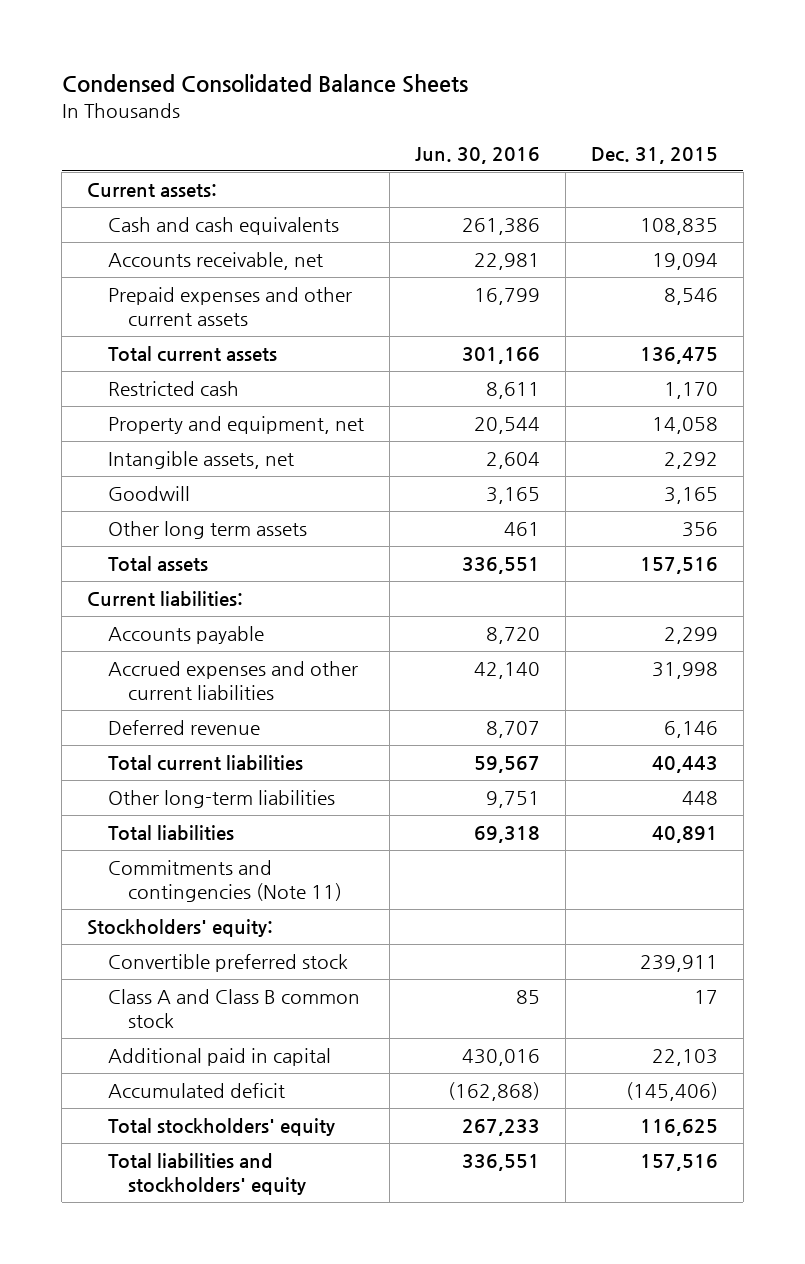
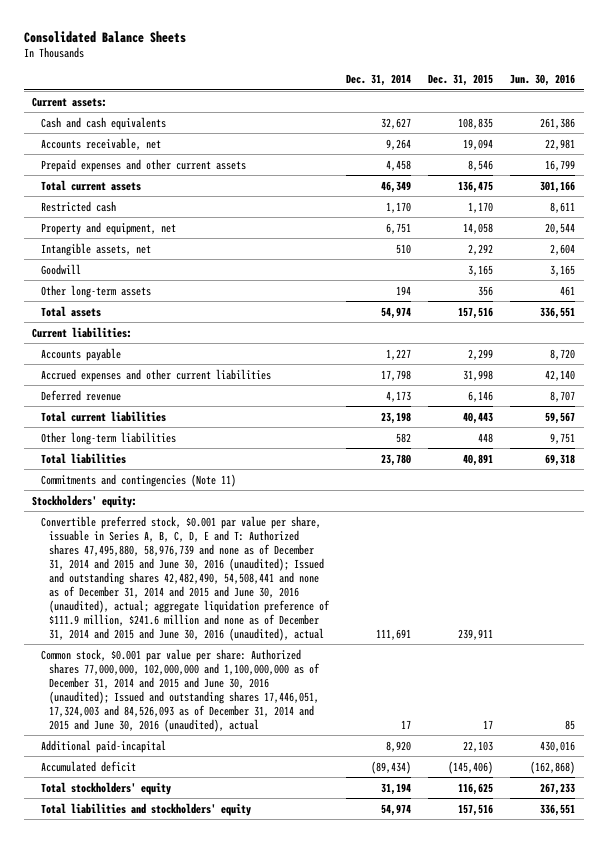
[61,74,468,94] Condensed Consolidated Balance Sheets -> [23,30,186,43] Consolidated Balance Sheets
none -> [346,74,412,87] Dec. 31, 2014
[107,520,307,539] Other long term assets -> [40,284,151,298] Other long-term assets
[107,953,348,972] Convertible preferred stock -> [40,515,331,641] Convertible preferred stock, $0.001 par value per share, issuable in Series A, B, C, D, E and T: Authorized shares 47,495,880, 58,976,739 and none as of December 31, 2014 and 2015 and June 30, 2016 (unaudited); Issued and outstanding shares 42,482,490, 54,508,441 and none as of December 31, 2014 and 2015 and June 30, 2016 (unaudited), actual; aggregate liquidation preference of $111.9 million, $241.6 million and none as of December 31, 2014 and 2015 and June 30, 2016 (unaudited), actual
[107,988,360,1029] Class A and Class B common stock -> [40,648,321,732] Common stock, $0.001 par value per share: Authorized shares 77,000,000, 102,000,000 and 1,100,000,000 as of December 31, 2014 and 2015 and June 30, 2016 (unaudited); Issued and outstanding shares 17,446,051, 17,324,003 and 84,526,093 as of December 31, 2014 and 2015 and June 30, 2016 (unaudited), actual
[107,1047,331,1066] Additional paid in capital -> [40,739,166,753] Additional paid-incapital

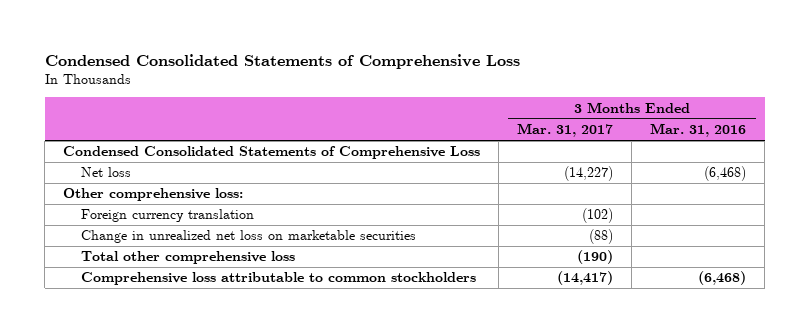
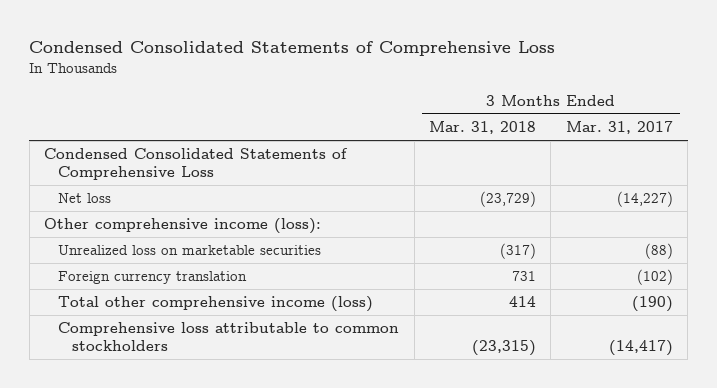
[650,123,747,138] Mar. 31, 2016 -> none
none -> [428,121,536,135] Mar. 31, 2018
[63,188,244,202] Other comprehensive loss: -> [44,218,322,235] Other comprehensive income (loss):
none -> [58,245,322,256] Unrealized loss on marketable securities
[80,230,416,244] Change in unrealized net loss on marketable securities -> none
[80,251,295,265] Total other comprehensive loss -> [58,296,374,313] Total other comprehensive income (loss)

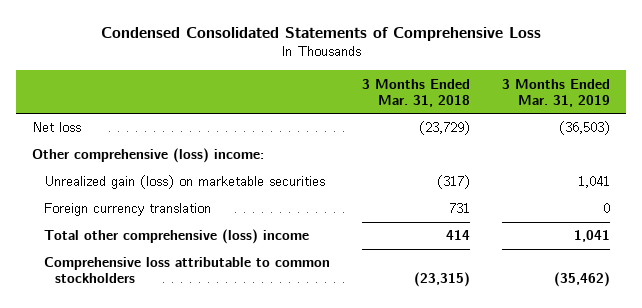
[565,121,673,135] Mar. 31, 2017 -> none
none -> [502,78,611,107] 3 Months Ended Mar. 31, 2019
[44,148,349,180] Condensed Consolidated Statements of Comprehensive Loss -> none
[44,218,322,235] Other comprehensive income (loss): -> [32,148,265,164] Other comprehensive (loss) income:
[58,245,322,256] Unrealized loss on marketable securities -> [43,175,325,190] Unrealized gain (loss) on marketable securities
[58,296,374,313] Total other comprehensive income (loss) -> [43,229,309,245] Total other comprehensive (loss) income

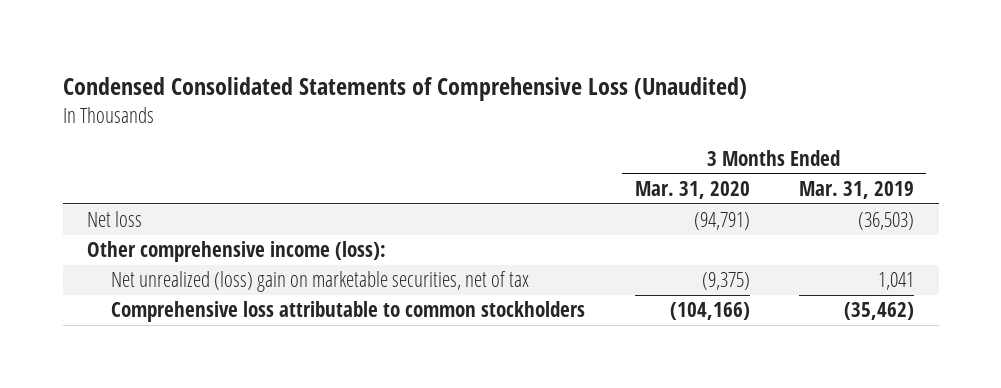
[101,26,542,41] Condensed Consolidated Statements of Comprehensive Loss -> [62,76,747,101] Condensed Consolidated Statements of Comprehensive Loss (Unaudited)
[361,78,470,107] 3 Months Ended Mar. 31, 2018 -> none
none -> [634,180,750,199] Mar. 31, 2020
[43,203,211,217] Foreign currency translation -> none
[43,229,309,245] Total other comprehensive (loss) income -> none
[32,148,265,164] Other comprehensive (loss) income: -> [87,241,387,263] Other comprehensive income (loss):
[43,175,325,190] Unrealized gain (loss) on marketable securities -> [111,271,530,293] Net unrealized (loss) gain on marketable securities, net of tax

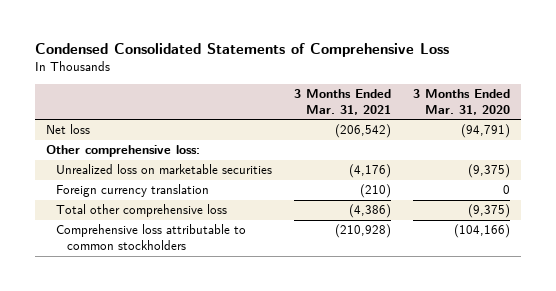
[62,76,747,101] Condensed Consolidated Statements of Comprehensive Loss (Unaudited) -> [35,43,450,58] Condensed Consolidated Statements of Comprehensive Loss
[799,180,915,199] Mar. 31, 2019 -> none
none -> [294,89,392,115] 3 Months Ended Mar. 31, 2021
[87,241,387,263] Other comprehensive income (loss): -> [46,145,201,158] Other comprehensive loss:
[111,271,530,293] Net unrealized (loss) gain on marketable securities, net of tax -> [56,164,273,175] Unrealized loss on marketable securities
none -> [56,184,210,198] Foreign currency translation
none -> [56,204,228,218] Total other comprehensive loss

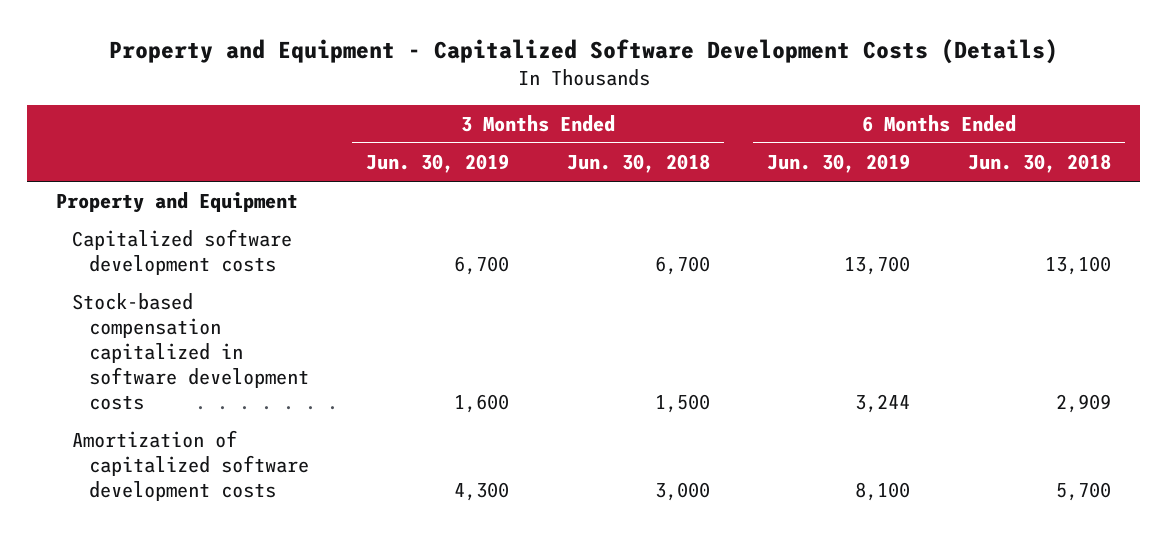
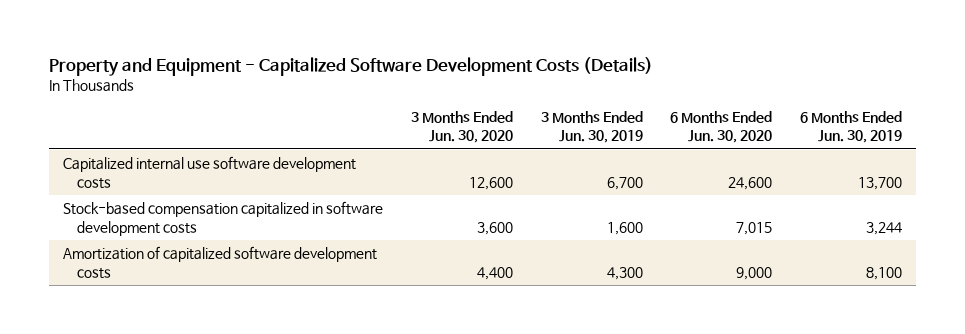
[566,153,710,173] Jun. 30, 2018 -> none
[967,153,1111,173] Jun. 30, 2018 -> none
none -> [410,111,513,144] 3 Months Ended Jun. 30, 2020
none -> [670,111,773,144] 6 Months Ended Jun. 30, 2020
[56,191,299,213] Property and Equipment -> none
[72,228,293,275] Capitalized software development costs -> [62,156,356,189] Capitalized internal use software development costs

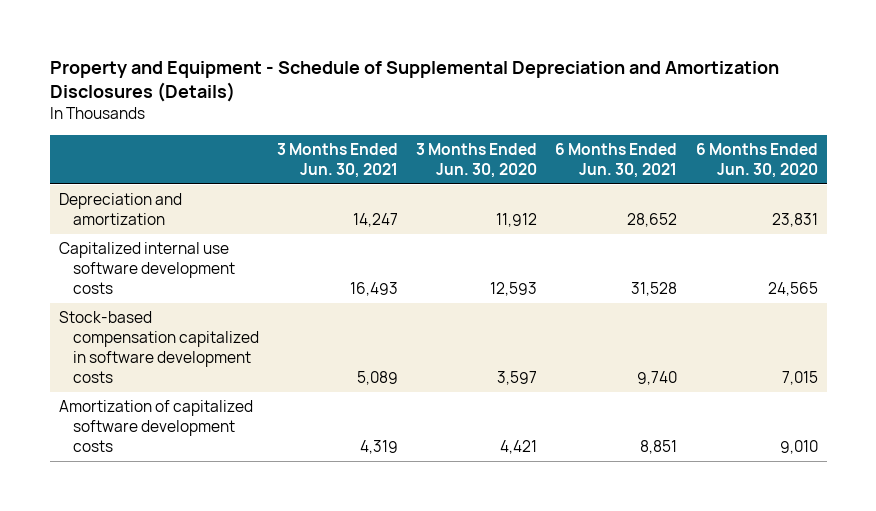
[48,56,653,76] Property and Equipment - Capitalized Software Development Costs (Details) -> [49,60,779,103] Property and Equipment - Schedule of Supplemental Depreciation and Amortization Disclosures (Details)
[540,111,643,144] 3 Months Ended Jun. 30, 2019 -> none
[800,111,903,144] 6 Months Ended Jun. 30, 2019 -> none
none -> [277,143,399,178] 3 Months Ended Jun. 30, 2021
none -> [555,143,678,178] 6 Months Ended Jun. 30, 2021
none -> [58,193,182,226] Depreciation and amortization
[468,176,513,190] 12,600 -> [490,282,538,297] 12,593
[728,176,773,190] 24,600 -> [767,282,818,297] 24,565
[476,221,513,235] 3,600 -> [497,371,538,386] 3,597
[476,266,513,280] 4,400 -> [500,440,538,455] 4,421
[736,266,773,280] 9,000 -> [779,440,818,455] 9,010

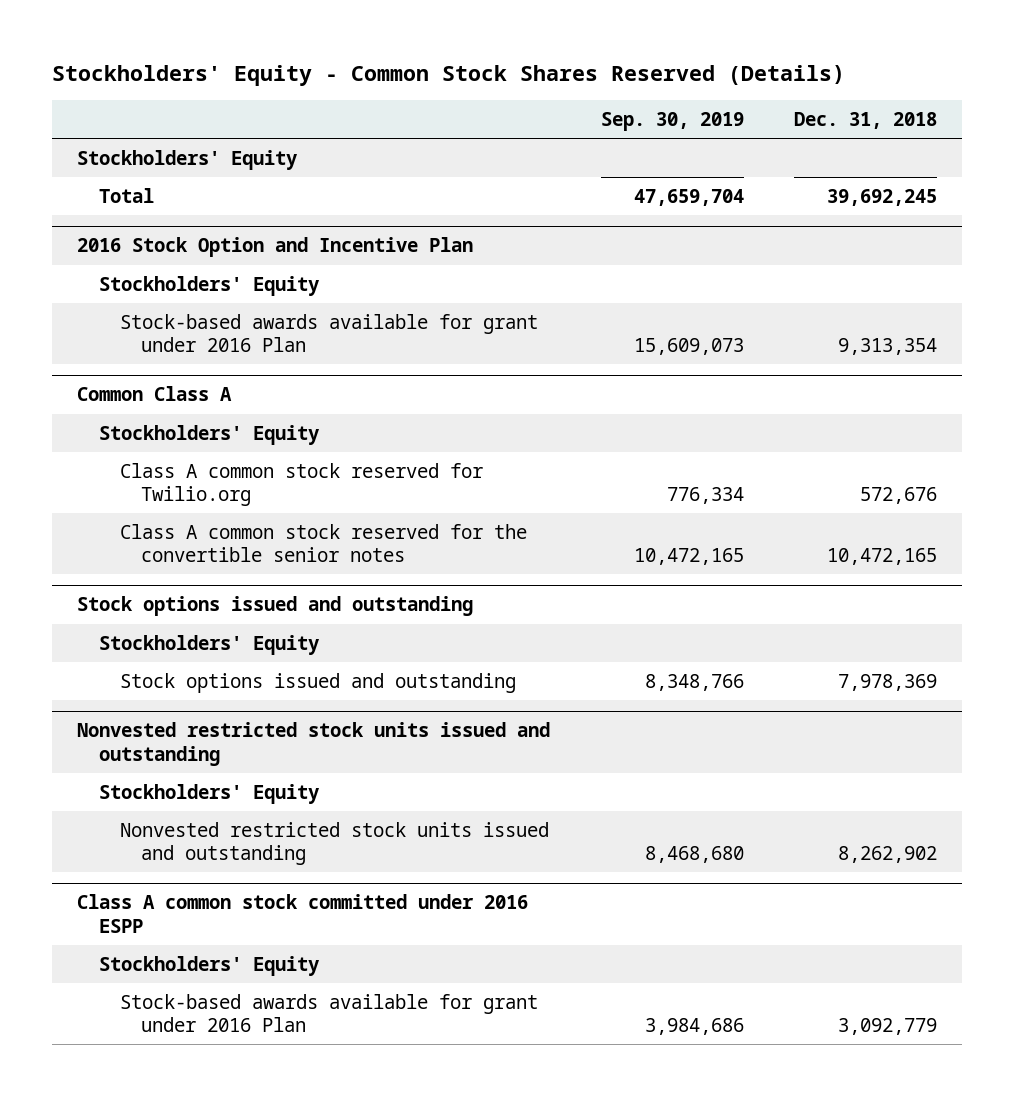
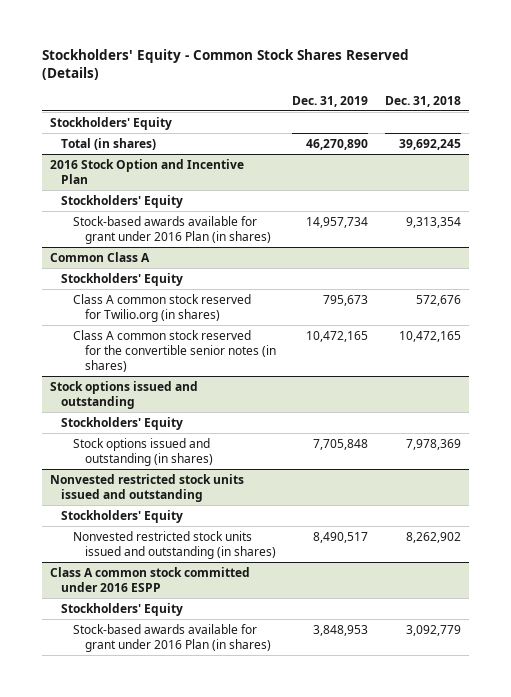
[600,111,744,131] Sep. 30, 2019 -> none
none -> [292,95,369,107] Dec. 31, 2019
[98,187,154,203] Total -> [61,137,157,150] Total (in shares)
[119,313,538,353] Stock-based awards available for grant under 2016 Plan -> [73,215,271,244] Stock-based awards available for grant under 2016 Plan (in shares)
[119,462,483,507] Class A common stock reserved for Twilio.org -> [73,293,252,322] Class A common stock reserved for Twilio.org (in shares)
[119,523,527,563] Class A common stock reserved for the convertible senior notes -> [73,329,276,373] Class A common stock reserved for the convertible senior notes (in shares)
[119,672,516,693] Stock options issued and outstanding -> [73,437,213,466] Stock options issued and outstanding (in shares)
[119,821,549,866] Nonvested restricted stock units issued and outstanding -> [73,530,276,559] Nonvested restricted stock units issued and outstanding (in shares)
[119,993,538,1033] Stock-based awards available for grant under 2016 Plan -> [73,623,271,652] Stock-based awards available for grant under 2016 Plan (in shares)

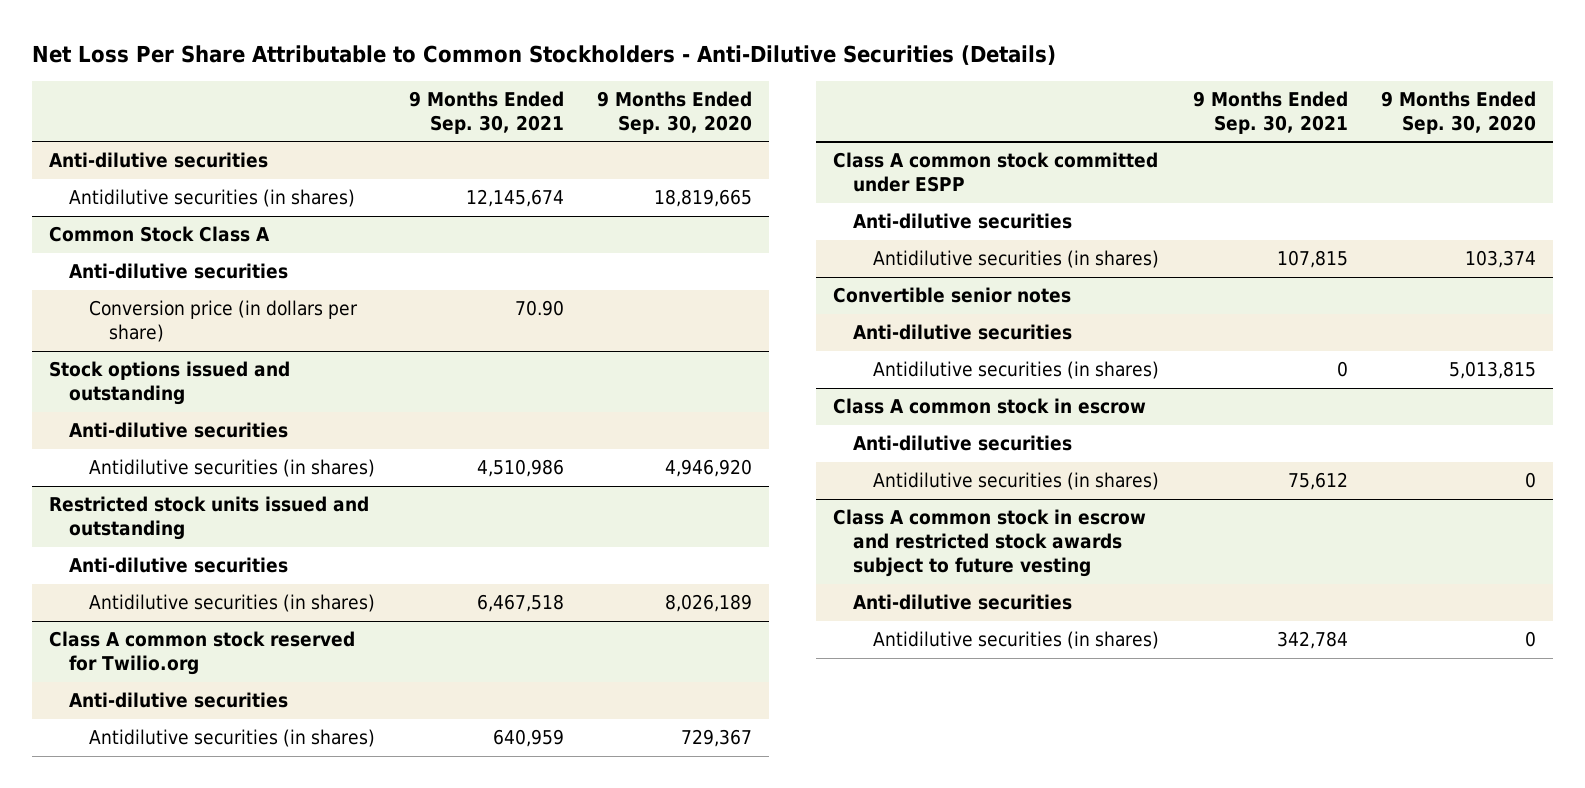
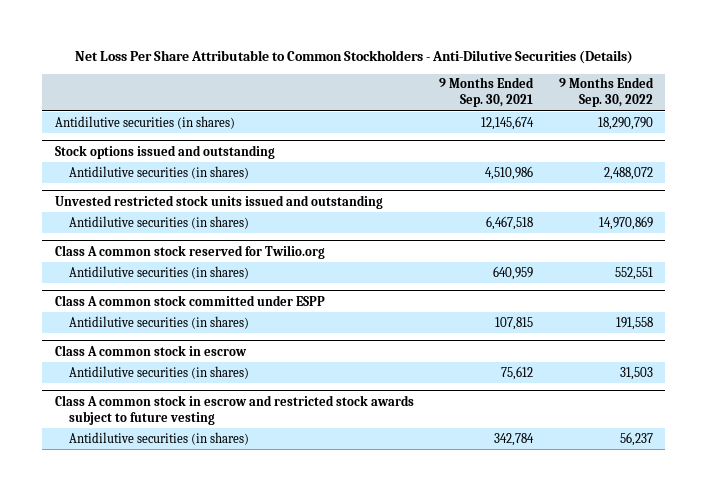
[597,91,753,135] 9 Months Ended Sep. 30, 2020 -> none
none -> [558,77,654,108] 9 Months Ended Sep. 30, 2022
[48,152,268,169] Anti-dilutive securities -> none
[48,226,270,243] Common Stock Class A -> none
[69,263,289,280] Anti-dilutive securities -> none
[89,300,359,343] Conversion price (in dollars per share) -> none
[69,422,289,439] Anti-dilutive securities -> none
[69,557,289,574] Anti-dilutive securities -> none
[48,496,369,541] Restricted stock units issued and outstanding -> [54,194,383,209] Unvested restricted stock units issued and outstanding
[69,692,289,709] Anti-dilutive securities -> none
[853,213,1073,230] Anti-dilutive securities -> none
[833,287,1072,304] Convertible senior notes -> none
[853,324,1073,341] Anti-dilutive securities -> none
[873,361,1160,380] Antidilutive securities (in shares) -> none
[853,435,1073,452] Anti-dilutive securities -> none
[853,594,1073,611] Anti-dilutive securities -> none

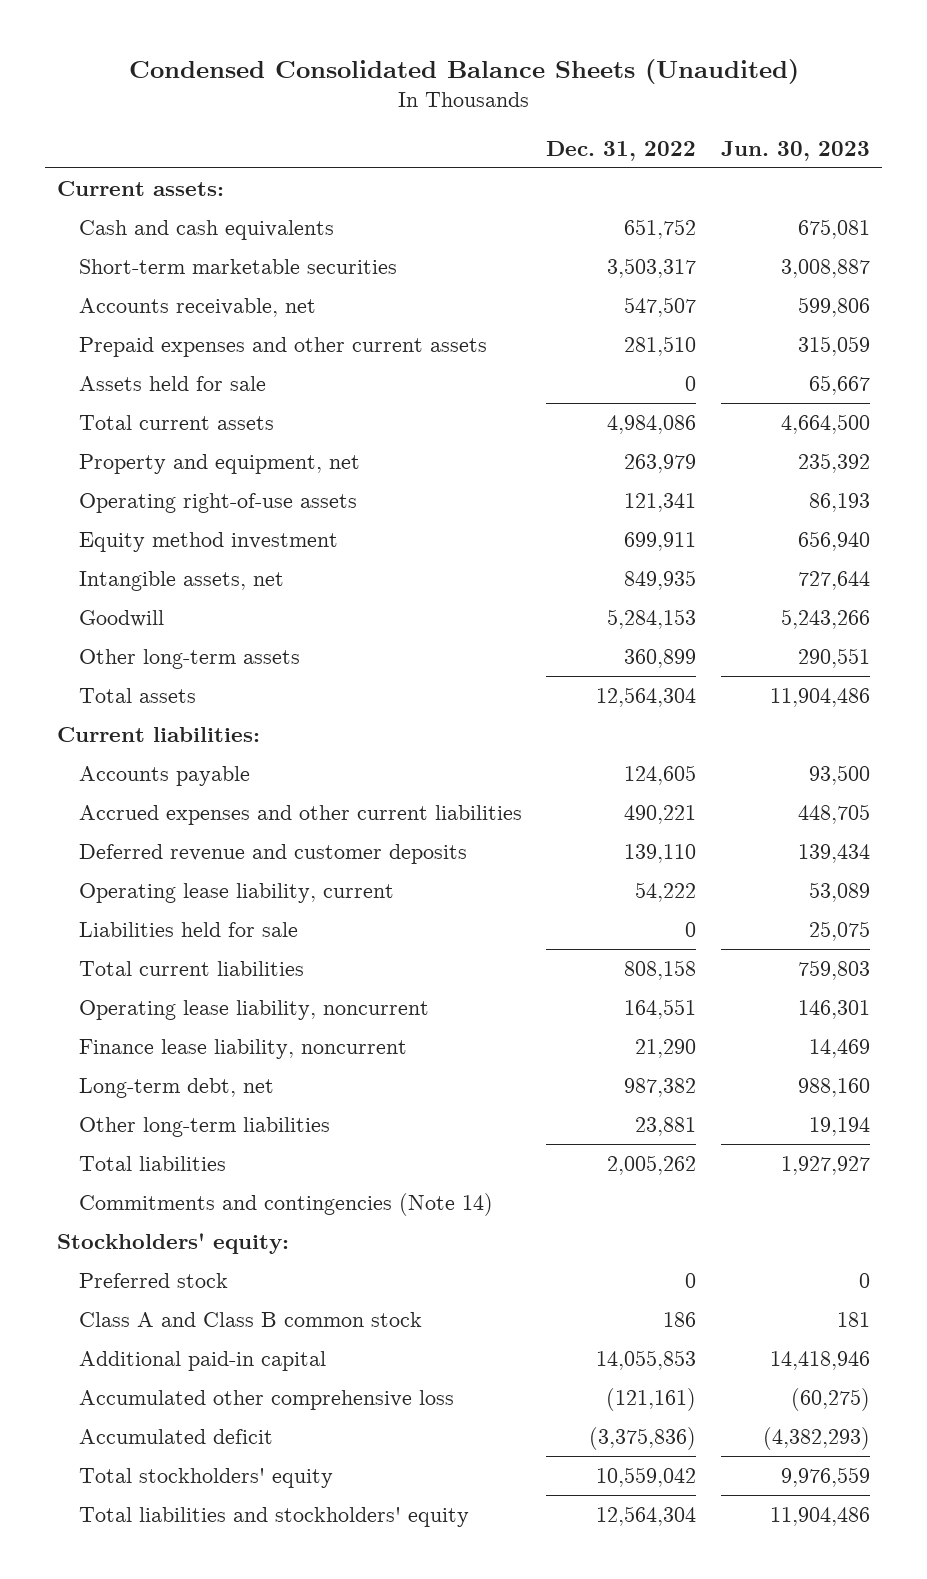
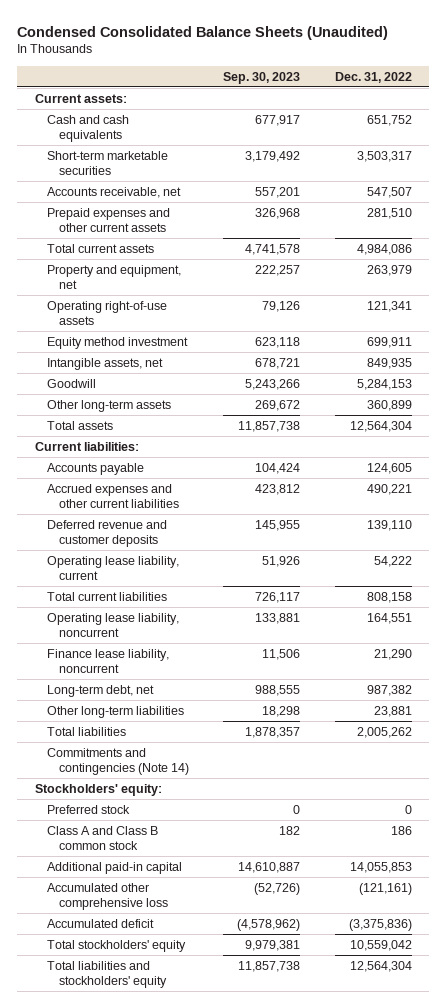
[720,140,870,161] Jun. 30, 2023 -> none
none -> [223,71,301,84] Sep. 30, 2023
[78,376,266,392] Assets held for sale -> none
[78,922,298,938] Liabilities held for sale -> none

